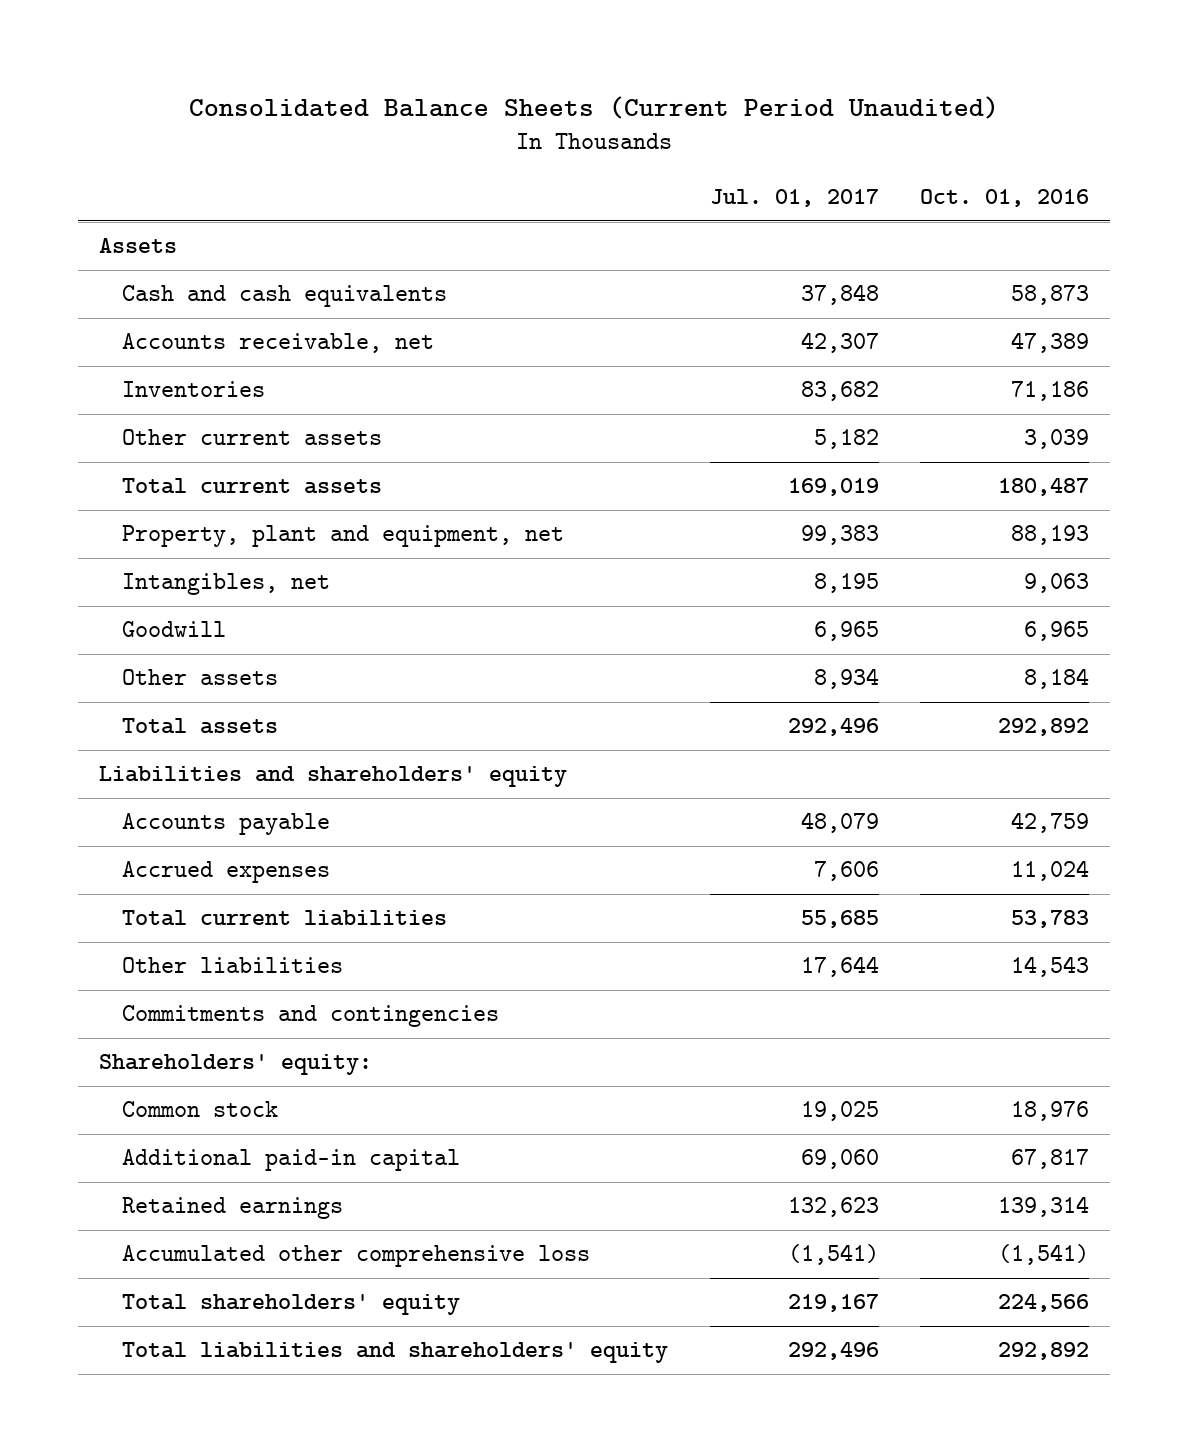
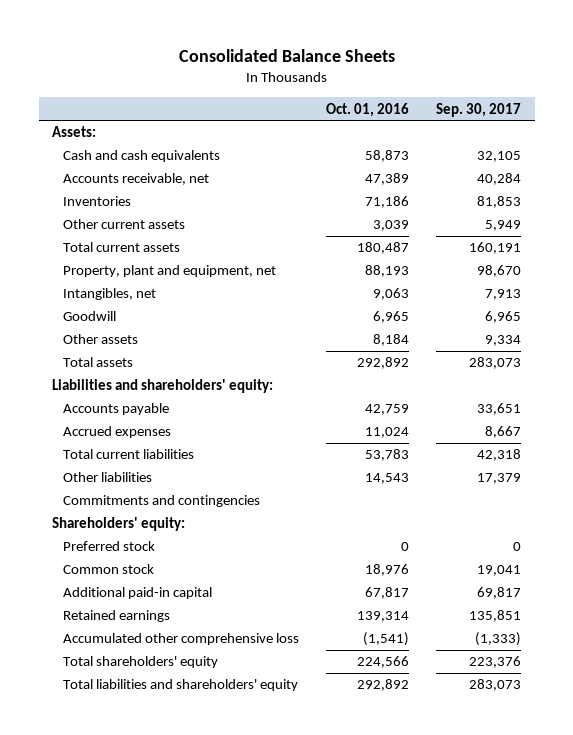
[188,95,999,119] Consolidated Balance Sheets (Current Period Unaudited) -> [178,48,395,62] Consolidated Balance Sheets
[709,189,879,208] Jul. 01, 2017 -> none
none -> [436,102,522,117] Sep. 30, 2017
[98,238,177,254] Assets -> [52,126,97,138] Assets:
[98,766,567,788] Liabilities and shareholders' equity -> [52,379,274,394] Liabilities and shareholders' equity:
none -> [63,541,156,552] Preferred stock

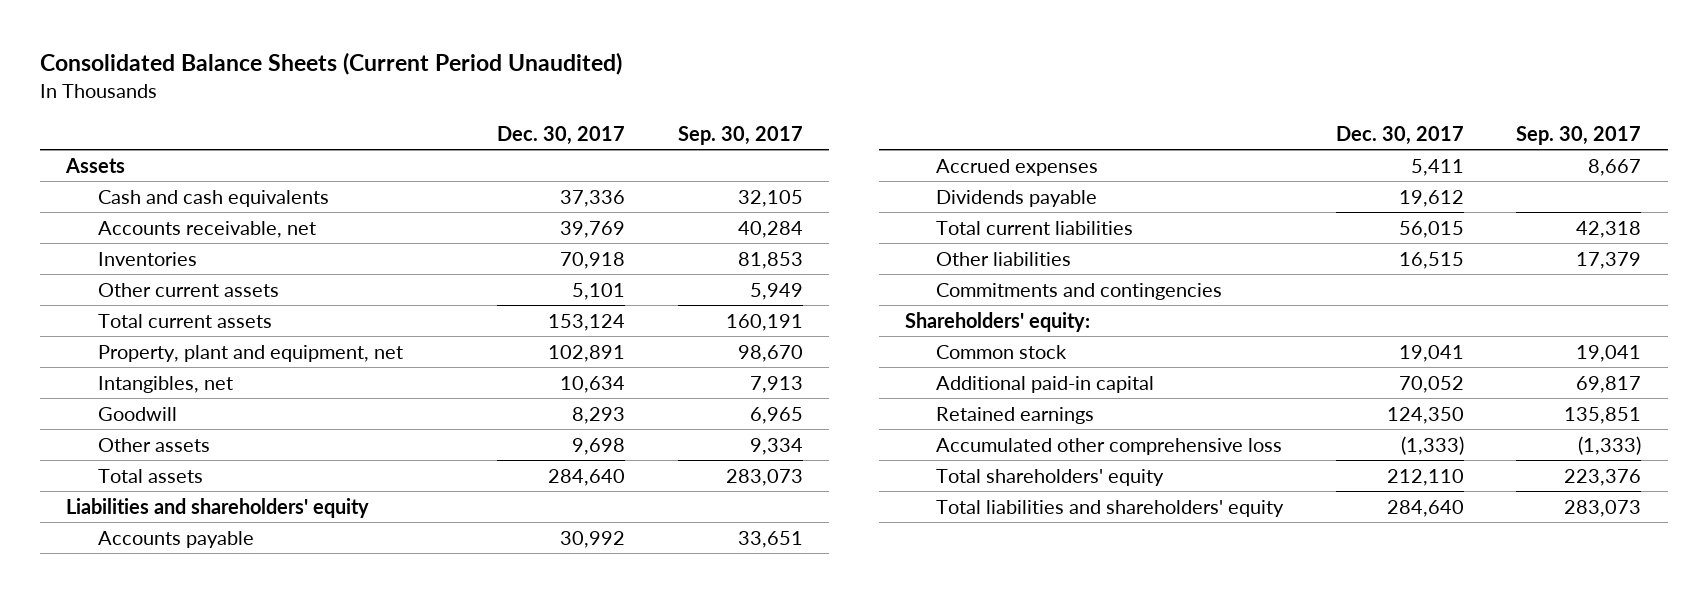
[178,48,395,62] Consolidated Balance Sheets -> [40,52,623,76] Consolidated Balance Sheets (Current Period Unaudited)
[326,102,410,117] Oct. 01, 2016 -> none
none -> [497,125,626,145] Dec. 30, 2017
[52,126,97,138] Assets: -> [65,157,126,173] Assets
[52,379,274,394] Liabilities and shareholders' equity: -> [66,497,370,518] Liabilities and shareholders' equity
none -> [936,189,1098,207] Dividends payable
[63,541,156,552] Preferred stock -> none

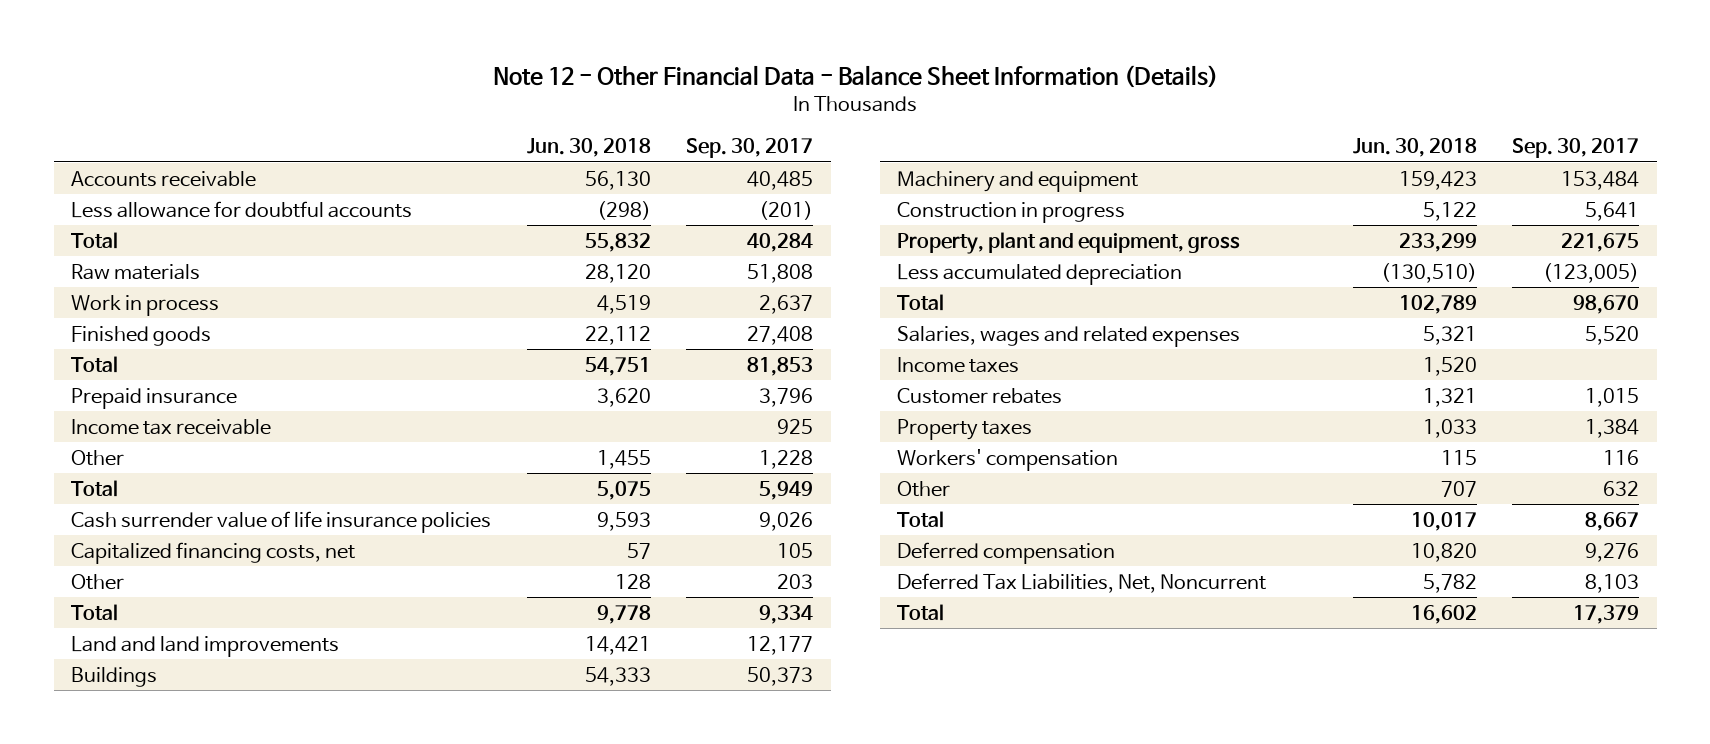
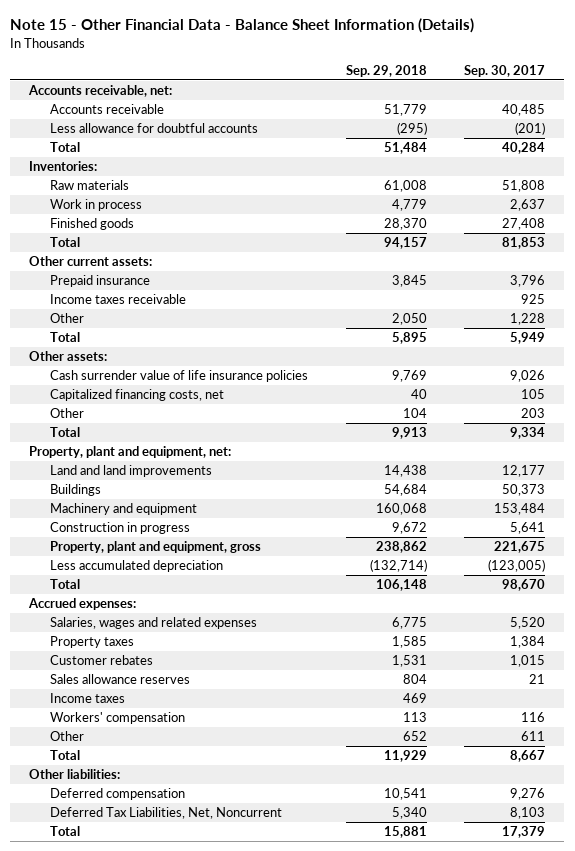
[493,65,1219,89] Note 12 - Other Financial Data - Balance Sheet Information (Details) -> [10,18,475,34] Note 15 - Other Financial Data - Balance Sheet Information (Details)
[526,137,651,157] Jun. 30, 2018 -> none
none -> [345,64,427,77] Sep. 29, 2018
none -> [28,85,173,98] Accounts receivable, net:
none -> [29,161,98,172] Inventories:
none -> [29,256,153,267] Other current assets:
[71,418,272,435] Income tax receivable -> [49,294,186,305] Income taxes receivable
none -> [29,351,108,362] Other assets:
none -> [29,446,232,459] Property, plant and equipment, net:
none -> [28,598,137,611] Accrued expenses:
[897,387,1063,404] Customer rebates -> [49,655,153,666] Customer rebates
none -> [49,674,190,685] Sales allowance reserves
[897,356,1020,373] Income taxes -> [49,693,125,704] Income taxes
[1602,480,1639,496] 632 -> [521,731,546,742] 611
none -> [29,769,121,780] Other liabilities:

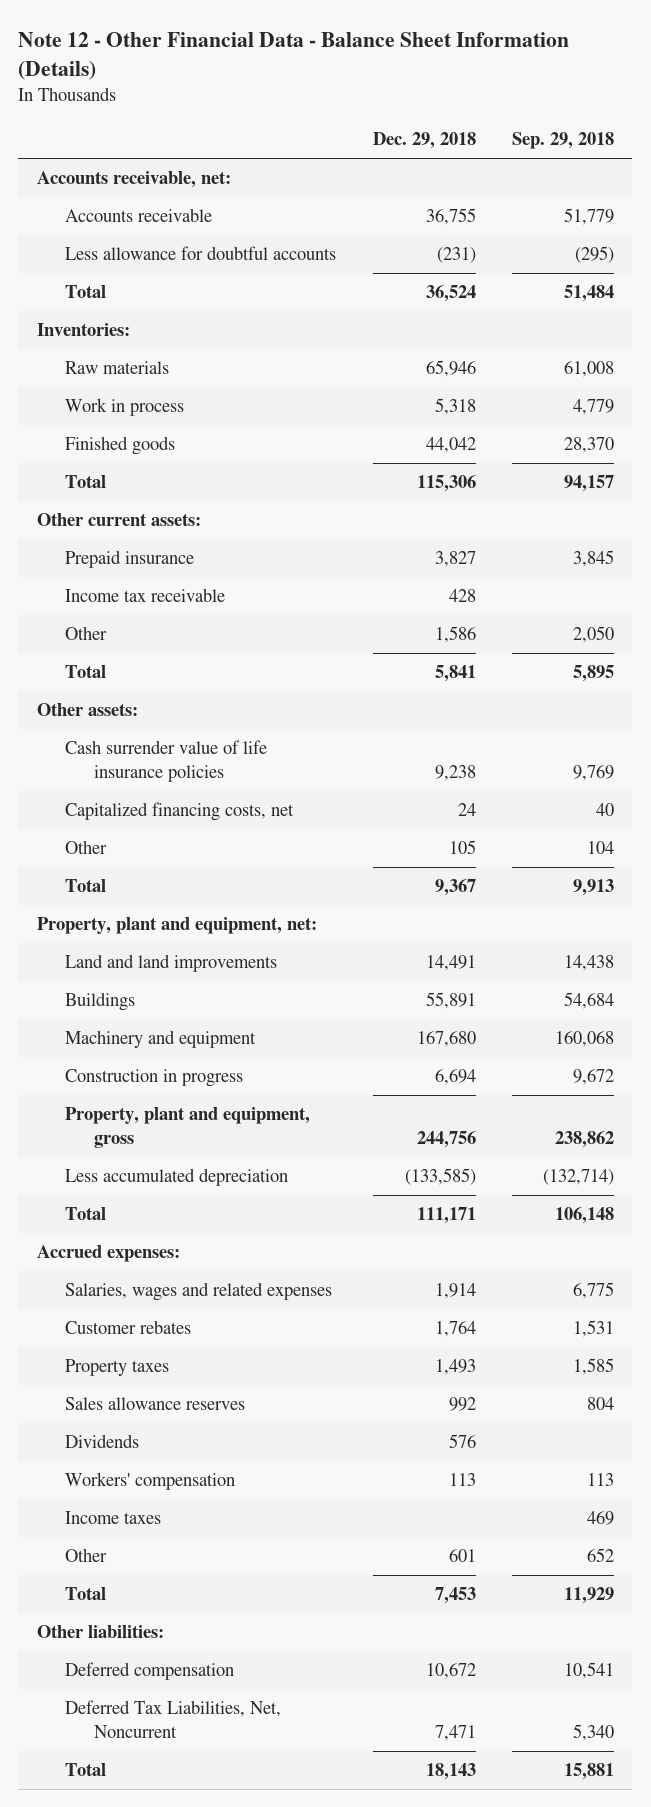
[10,18,475,34] Note 15 - Other Financial Data - Balance Sheet Information (Details) -> [18,32,570,81] Note 12 - Other Financial Data - Balance Sheet Information (Details)
[464,64,546,77] Sep. 30, 2017 -> none
none -> [372,132,476,150] Dec. 29, 2018
[49,294,186,305] Income taxes receivable -> [65,588,226,603] Income tax receivable
[49,636,134,649] Property taxes -> [65,1359,170,1377] Property taxes
none -> [65,1434,140,1449] Dividends
[49,693,125,704] Income taxes -> [65,1511,162,1525] Income taxes

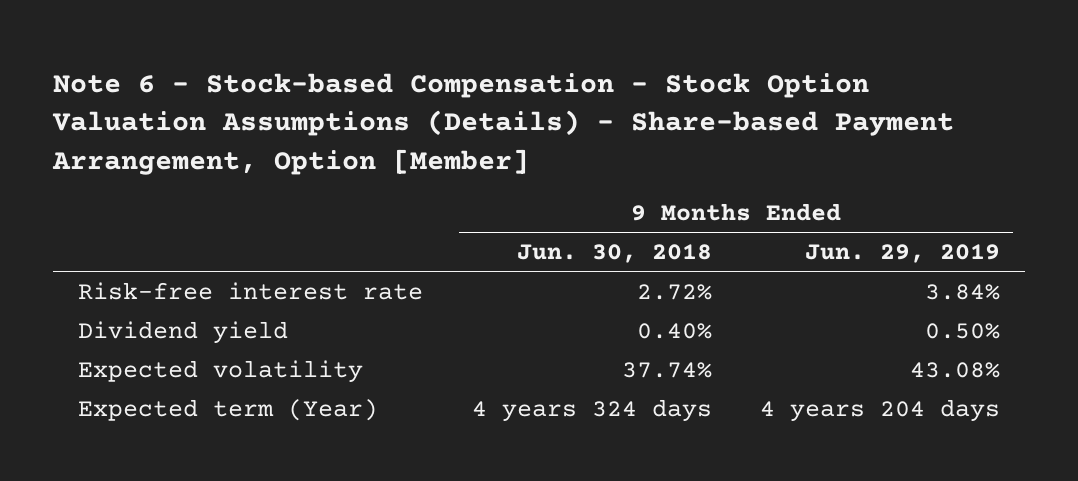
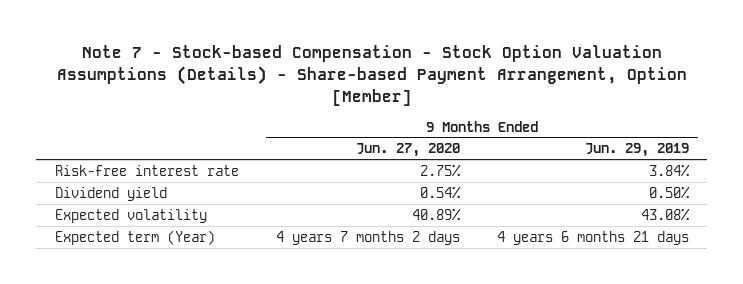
[52,72,955,176] Note 6 - Stock-based Compensation - Stock Option Valuation Assumptions (Details) - Share-based Payment Arrangement, Option [Member] -> [56,45,687,106] Note 7 - Stock-based Compensation - Stock Option Valuation Assumptions (Details) - Share-based Payment Arrangement, Option [Member]
[516,244,712,264] Jun. 30, 2018 -> none
none -> [355,143,460,158] Jun. 27, 2020
[760,398,1001,422] 4 years 204 days -> [496,230,689,245] 4 years 6 months 21 days

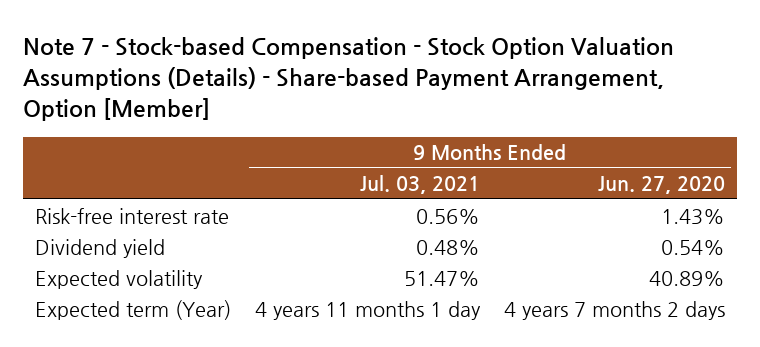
[584,143,689,158] Jun. 29, 2019 -> none
none -> [359,175,480,195] Jul. 03, 2021
[419,163,461,177] 2.75% -> [660,208,725,225] 1.43%

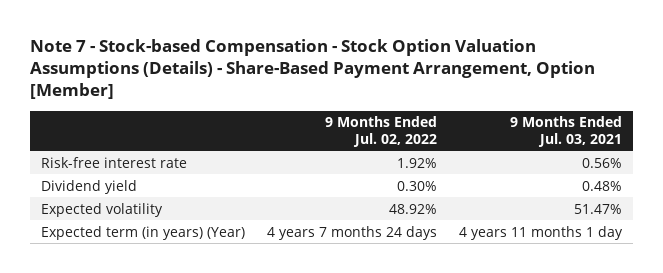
[22,36,674,122] Note 7 - Stock-based Compensation - Stock Option Valuation Assumptions (Details) - Share-based Payment Arrangement, Option [Member] -> [30,39,596,100] Note 7 - Stock-based Compensation - Stock Option Valuation Assumptions (Details) - Share-Based Payment Arrangement, Option [Member]
[597,176,725,195] Jun. 27, 2020 -> none
none -> [325,116,438,147] 9 Months Ended Jul. 02, 2022
[34,299,231,320] Expected term (Year) -> [41,225,246,240] Expected term (in years) (Year)

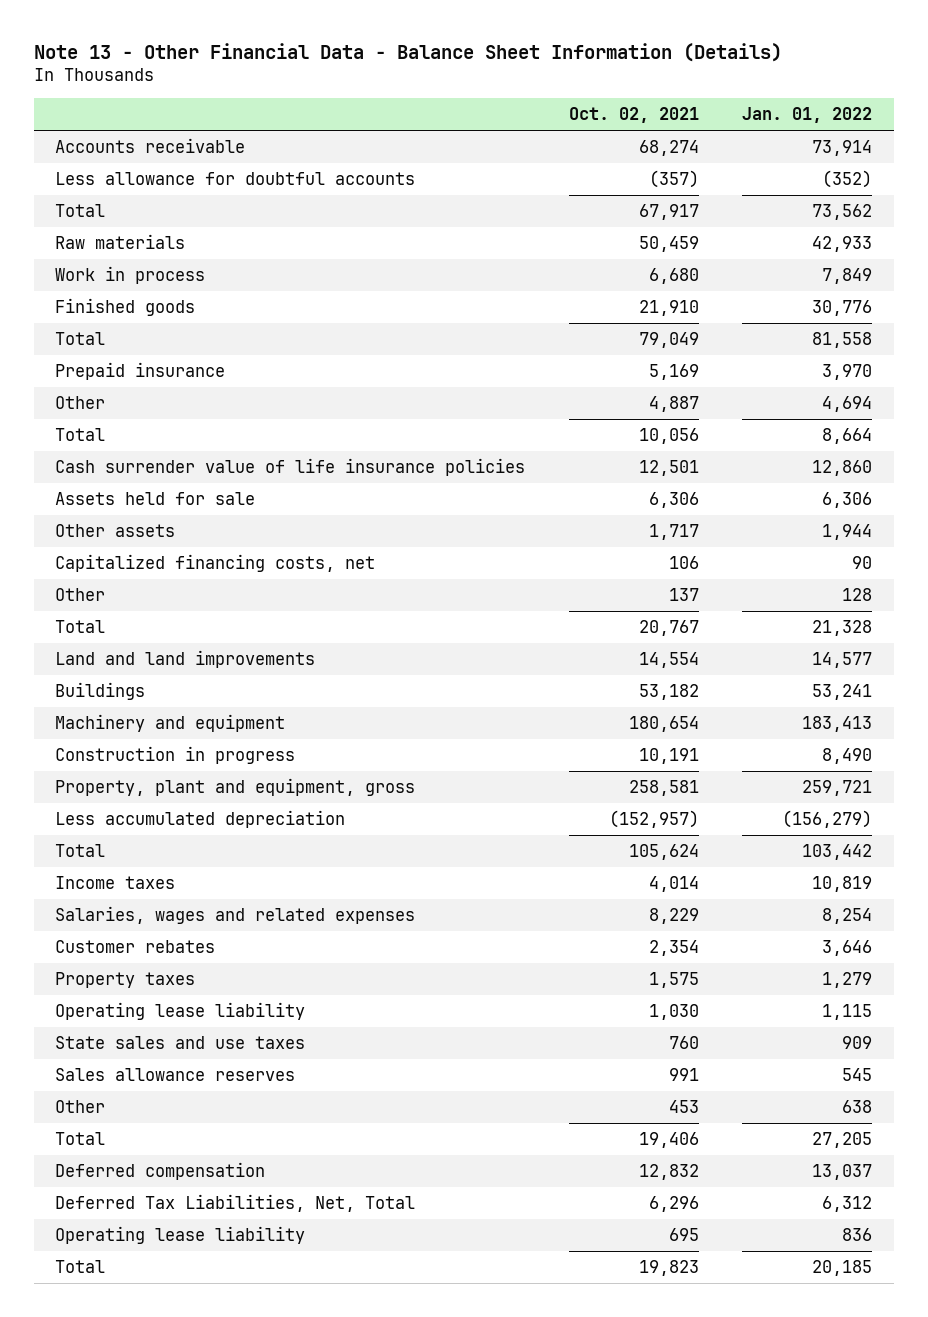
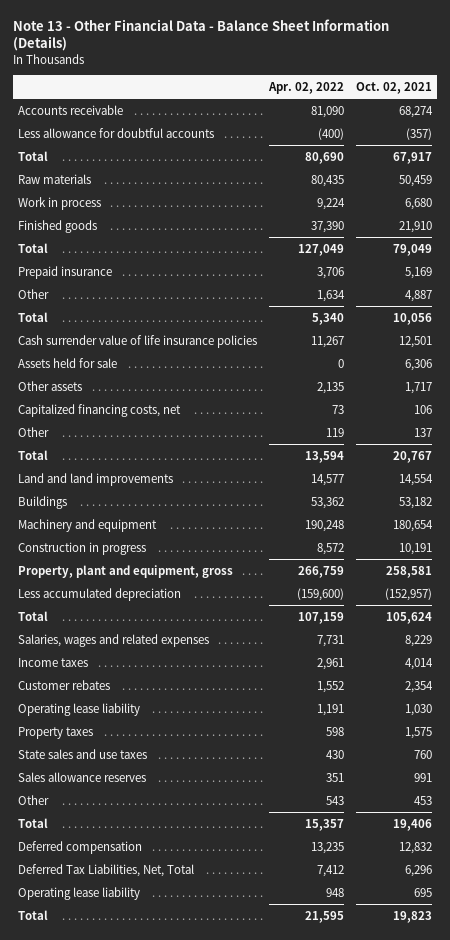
[742,106,873,123] Jan. 01, 2022 -> none
none -> [268,81,345,94] Apr. 02, 2022
[55,876,176,890] Income taxes -> [18,657,89,667] Income taxes
[55,972,196,989] Property taxes -> [18,726,94,739] Property taxes

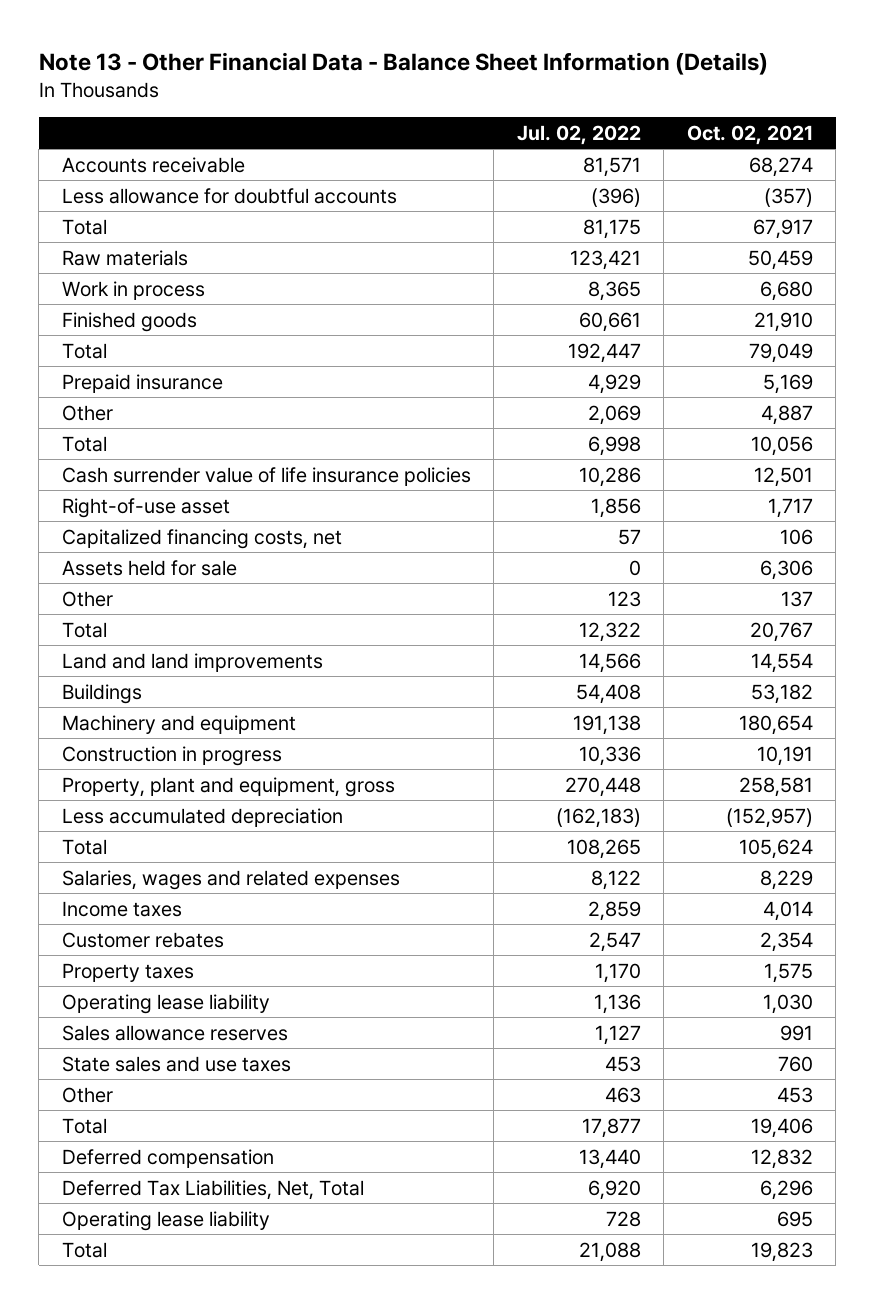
[268,81,345,94] Apr. 02, 2022 -> none
none -> [516,124,641,145] Jul. 02, 2022
[18,380,83,391] Other assets -> [61,497,230,518] Right-of-use asset
[18,357,118,368] Assets held for sale -> [61,559,237,576] Assets held for sale
[18,702,141,716] Operating lease liability -> [61,993,270,1014] Operating lease liability
[18,748,148,759] State sales and use taxes -> [61,1055,291,1072] State sales and use taxes

